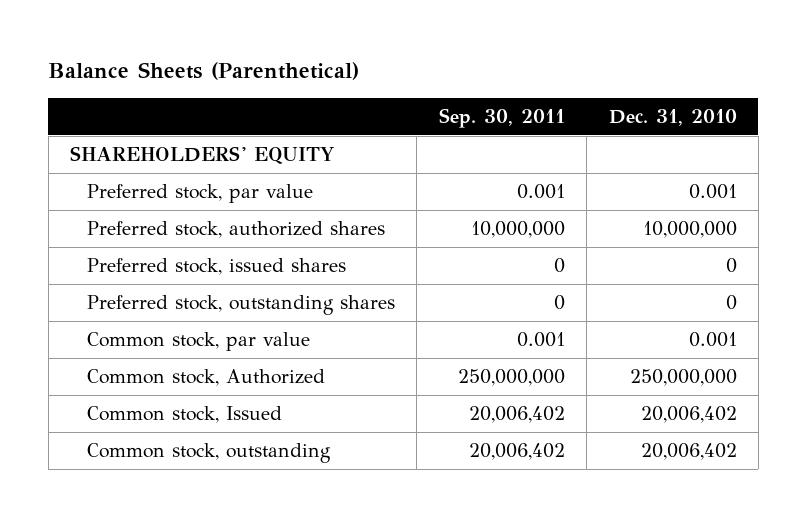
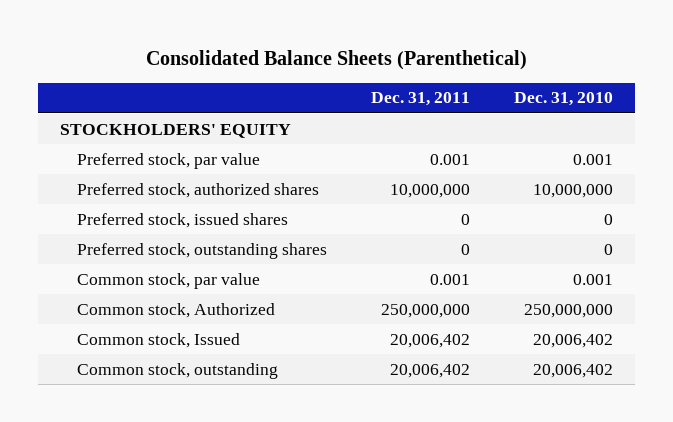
[48,62,360,81] Balance Sheets (Parenthetical) -> [145,50,527,71] Consolidated Balance Sheets (Parenthetical)
[438,107,565,128] Sep. 30, 2011 -> none
none -> [371,92,471,107] Dec. 31, 2011
[70,146,335,165] SHAREHOLDERS' EQUITY -> [60,123,292,138] STOCKHOLDERS' EQUITY

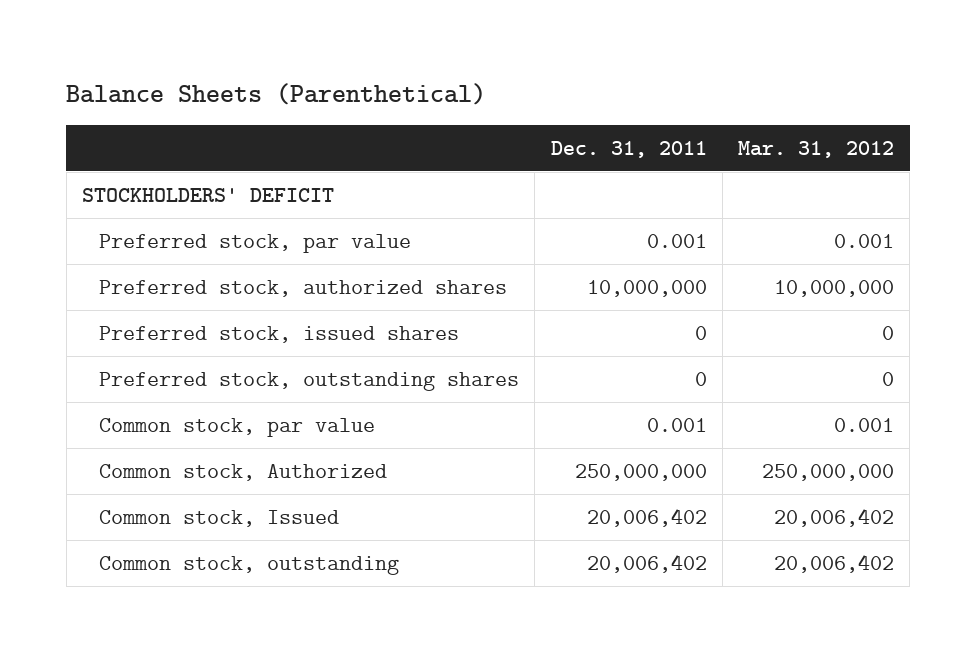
[145,50,527,71] Consolidated Balance Sheets (Parenthetical) -> [66,82,487,105] Balance Sheets (Parenthetical)
[514,92,614,107] Dec. 31, 2010 -> none
none -> [737,140,894,158] Mar. 31, 2012
[60,123,292,138] STOCKHOLDERS' EQUITY -> [81,188,334,203] STOCKHOLDERS' DEFICIT

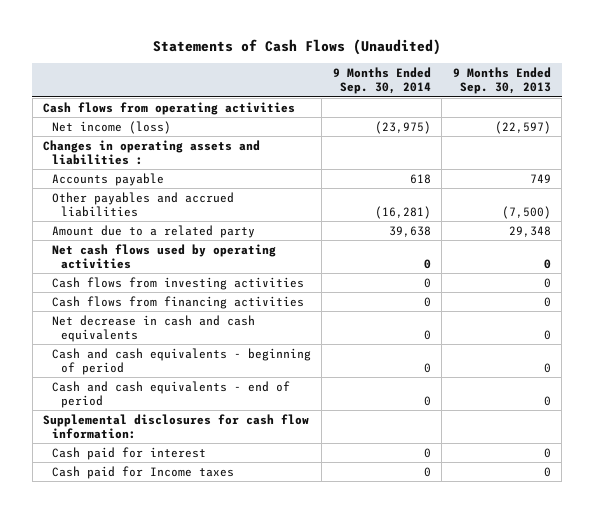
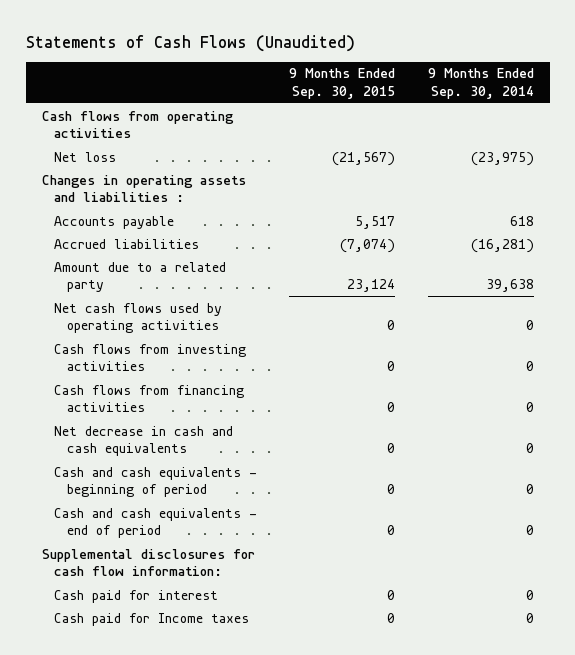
[452,66,551,95] 9 Months Ended Sep. 30, 2013 -> none
none -> [289,68,396,100] 9 Months Ended Sep. 30, 2015
[52,120,172,134] Net income (loss) -> [54,151,117,162] Net loss
[52,191,235,218] Other payables and accrued liabilities -> [54,238,200,249] Accrued liabilities

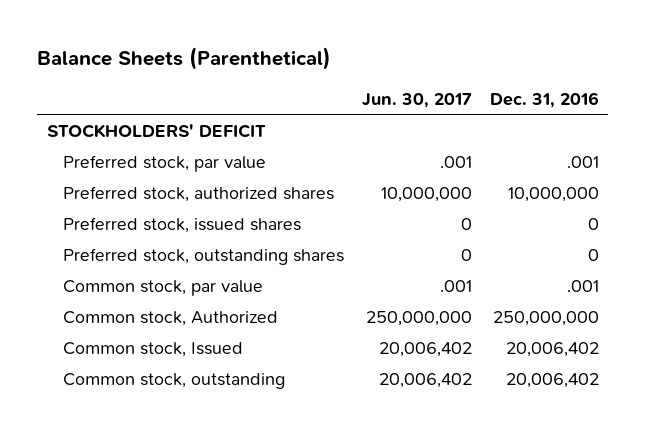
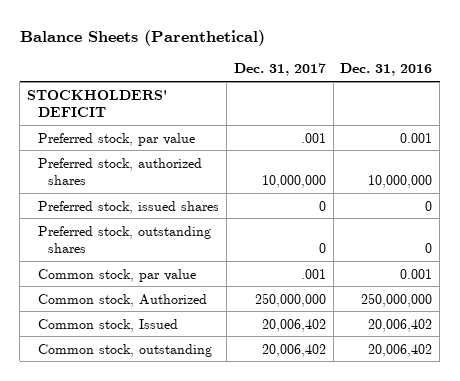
[361,92,472,108] Jun. 30, 2017 -> none
none -> [233,63,326,77] Dec. 31, 2017
[567,155,600,168] .001 -> [400,132,433,143] 0.001
[567,279,600,292] .001 -> [400,268,433,279] 0.001

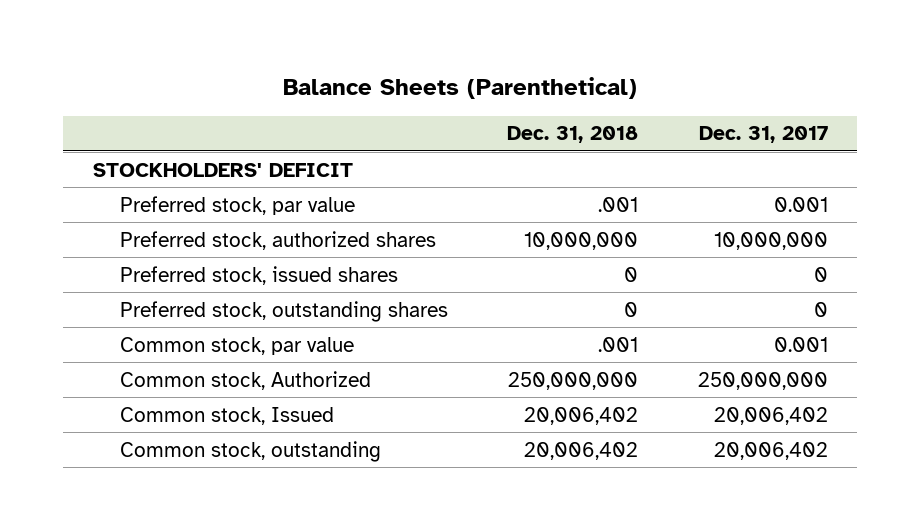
[340,63,433,77] Dec. 31, 2016 -> none
none -> [507,126,639,144] Dec. 31, 2018
[300,132,326,143] .001 -> [773,196,828,212] 0.001
[300,268,326,279] .001 -> [773,336,828,352] 0.001

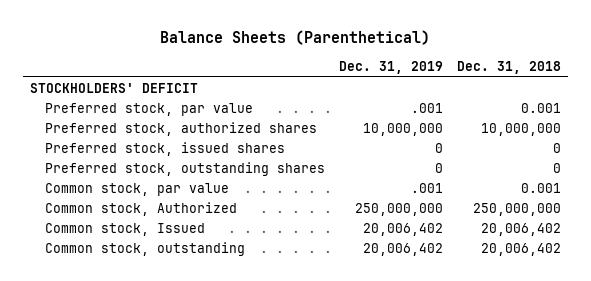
[698,126,828,144] Dec. 31, 2017 -> none
none -> [338,61,443,75] Dec. 31, 2019
[598,196,639,212] .001 -> [520,103,561,114] 0.001
[598,336,639,352] .001 -> [520,183,561,194] 0.001

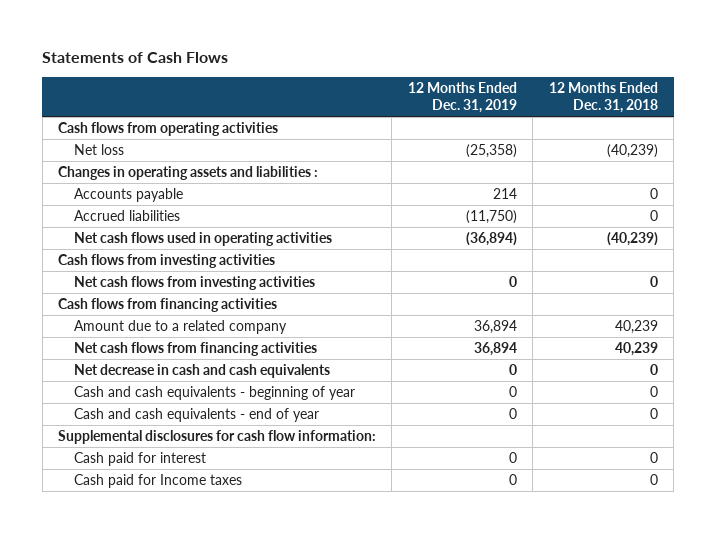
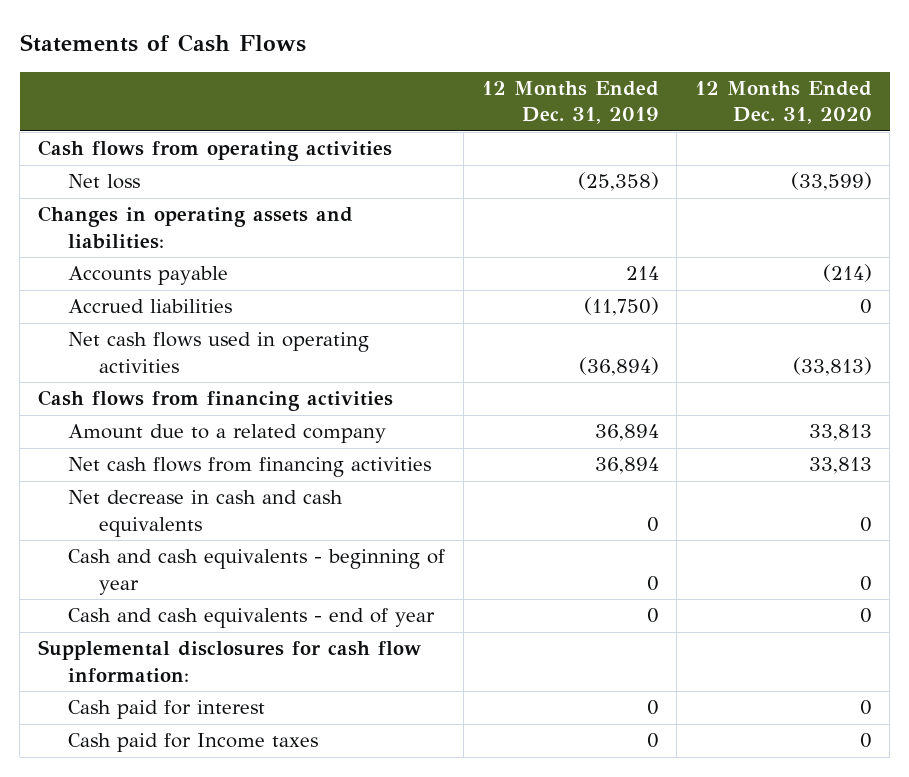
[548,82,658,114] 12 Months Ended Dec. 31, 2018 -> none
none -> [694,81,872,125] 12 Months Ended Dec. 31, 2020
[57,165,318,180] Changes in operating assets and liabilities : -> [37,206,353,249] Changes in operating assets and liabilities:
[57,253,275,268] Cash flows from investing activities -> none
[74,275,316,290] Net cash flows from investing activities -> none

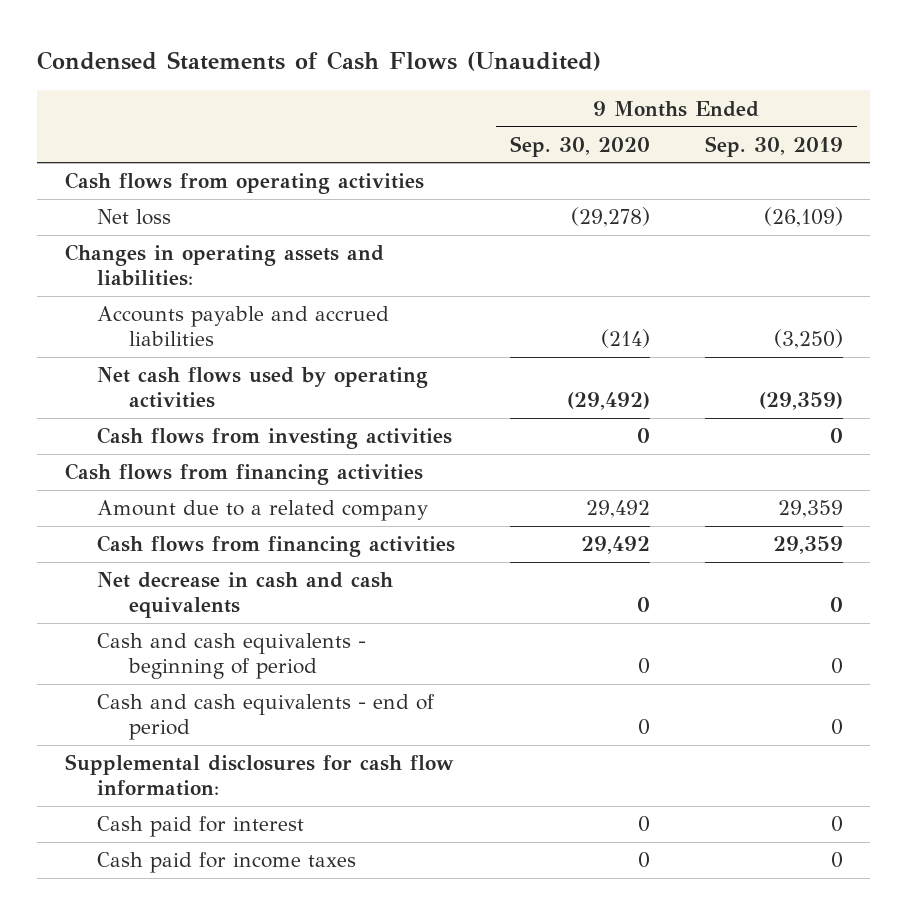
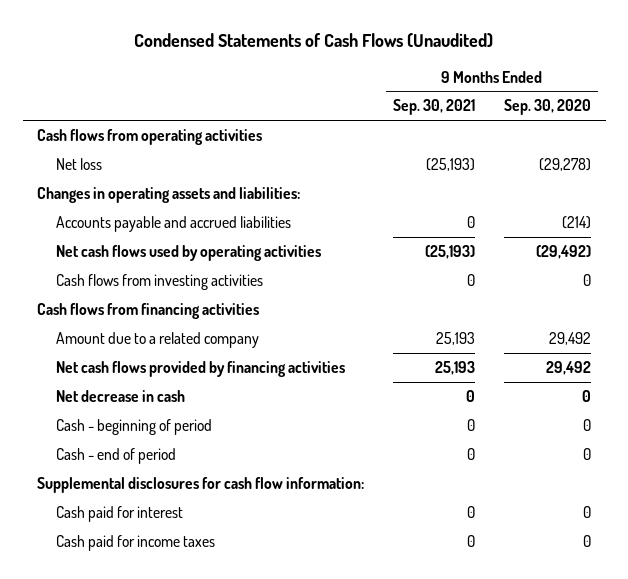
[704,135,843,157] Sep. 30, 2019 -> none
none -> [393,99,476,116] Sep. 30, 2021
[96,535,455,558] Cash flows from financing activities -> [56,361,346,378] Net cash flows provided by financing activities
[96,572,393,619] Net decrease in cash and cash equivalents -> [56,390,186,403] Net decrease in cash
[96,633,366,680] Cash and cash equivalents - beginning of period -> [56,419,213,436] Cash - beginning of period
[96,694,435,741] Cash and cash equivalents - end of period -> [56,448,177,465] Cash - end of period

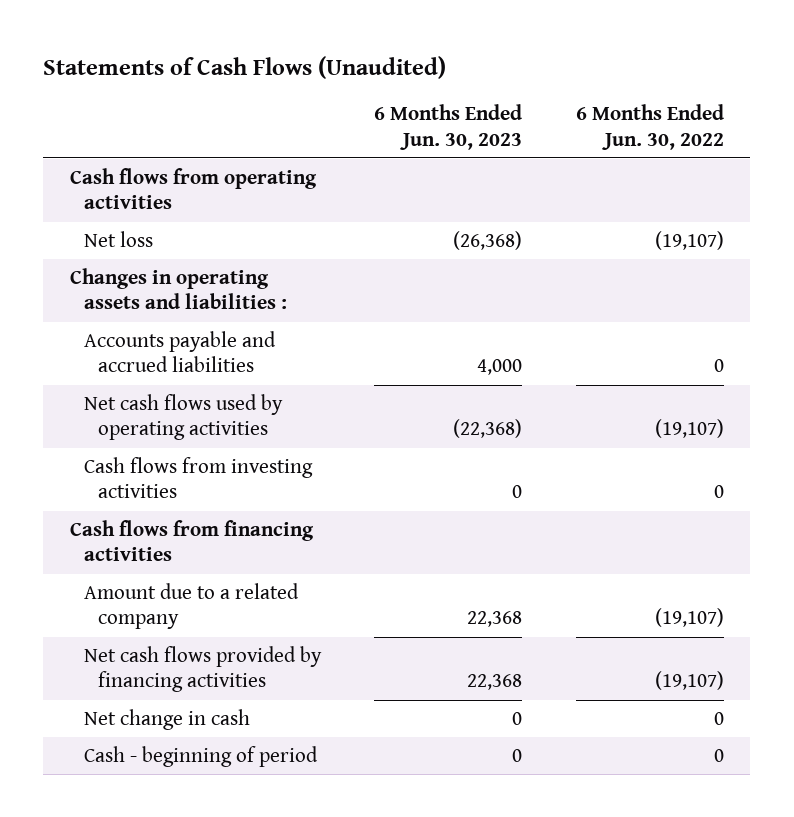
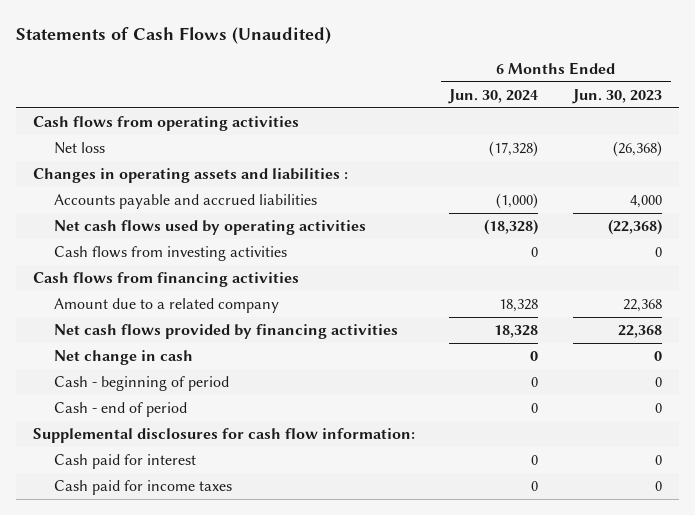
[575,104,724,150] 6 Months Ended Jun. 30, 2022 -> none
none -> [448,89,539,105] Jun. 30, 2024
none -> [54,402,188,418] Cash - end of period
none -> [32,428,415,444] Supplemental disclosures for cash flow information:
none -> [54,454,197,470] Cash paid for interest
none -> [54,480,233,496] Cash paid for income taxes

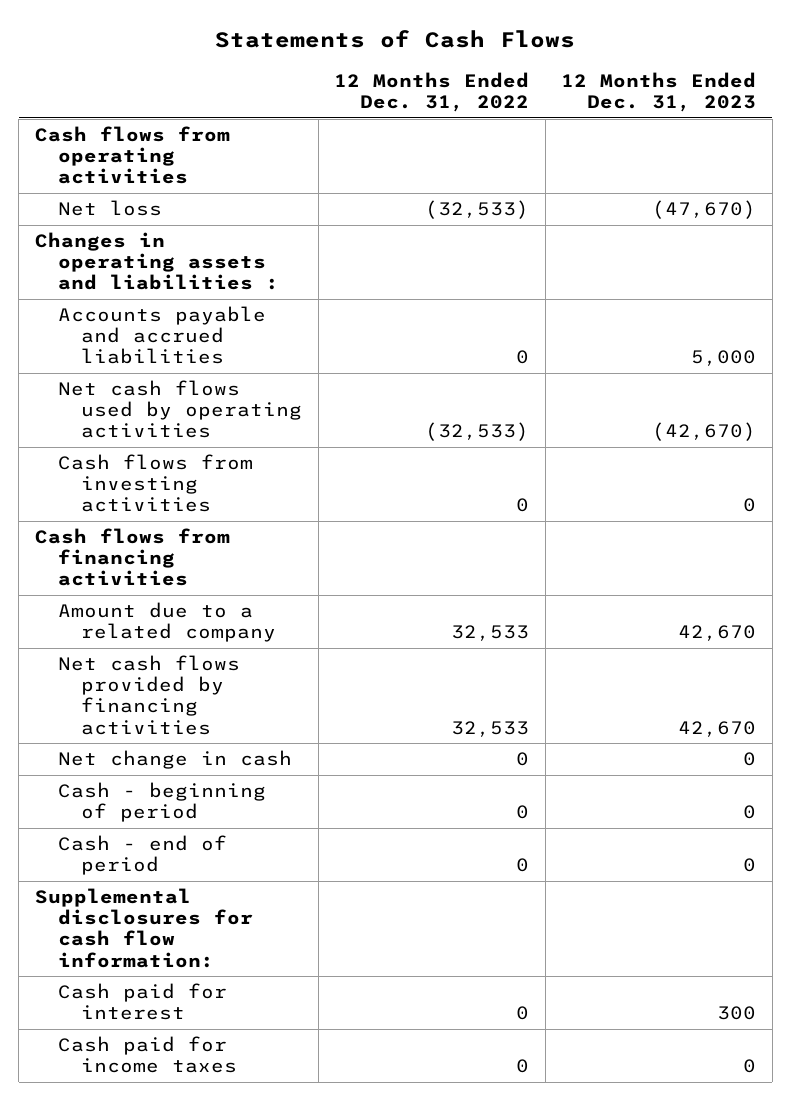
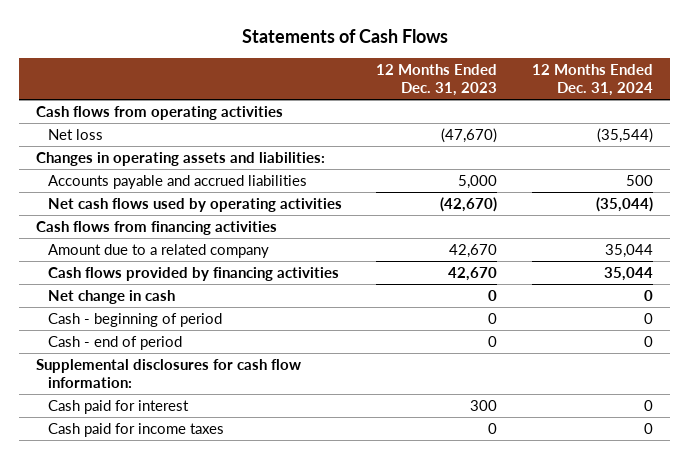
[334,72,530,113] 12 Months Ended Dec. 31, 2022 -> none
none -> [531,64,653,96] 12 Months Ended Dec. 31, 2024
[34,232,280,291] Changes in operating assets and liabilities : -> [36,152,326,167] Changes in operating assets and liabilities:
[58,454,254,513] Cash flows from investing activities -> none
[58,655,241,735] Net cash flows provided by financing activities -> [48,267,340,282] Cash flows provided by financing activities

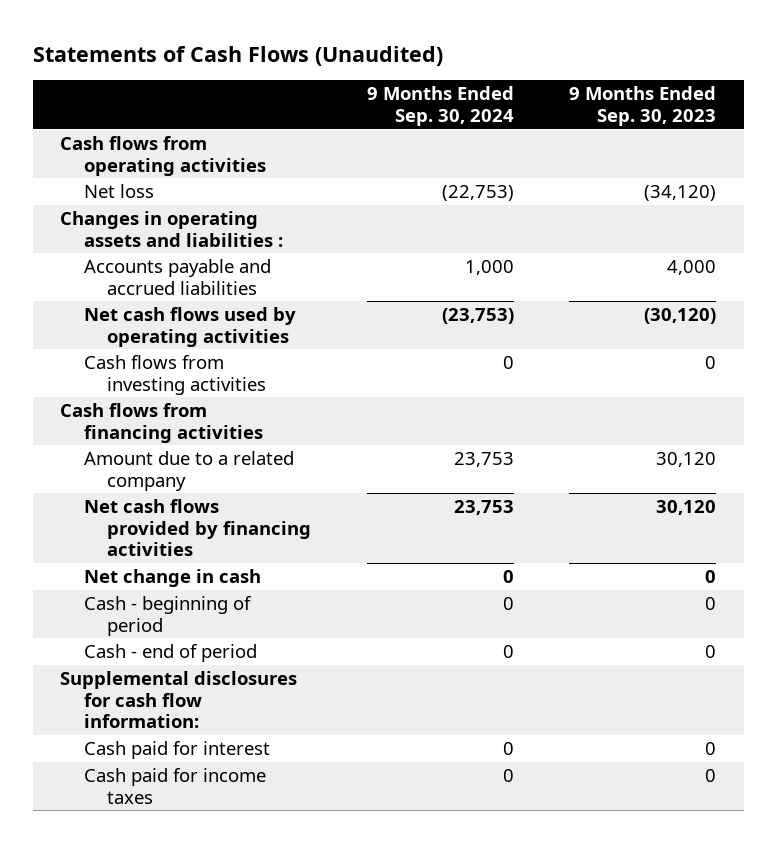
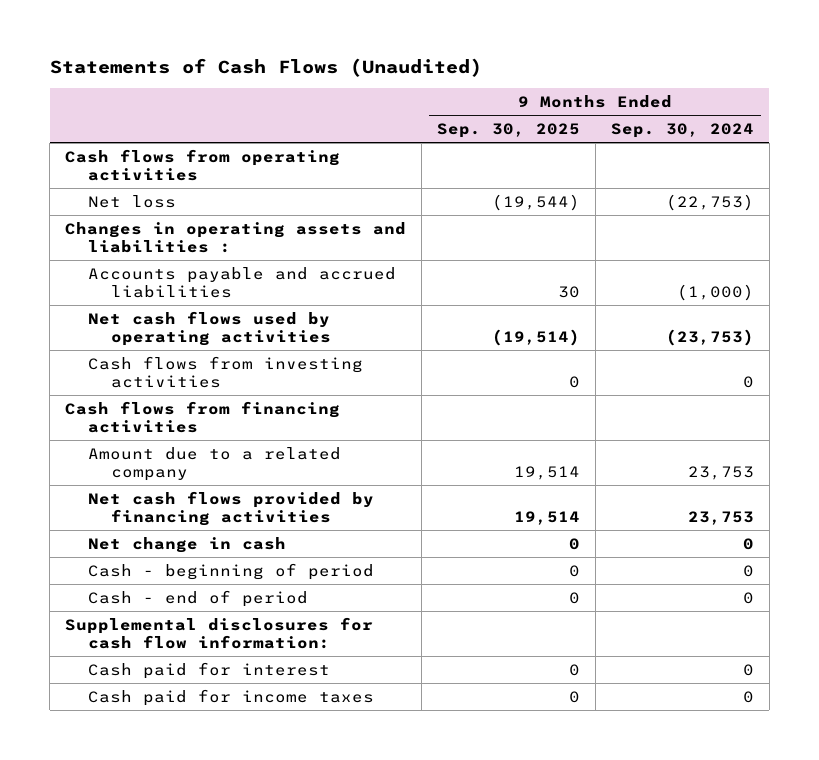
[569,86,717,126] 9 Months Ended Sep. 30, 2023 -> none
none -> [437,123,581,139] Sep. 30, 2025
[464,260,514,276] 1,000 -> [676,283,754,301] (1,000)

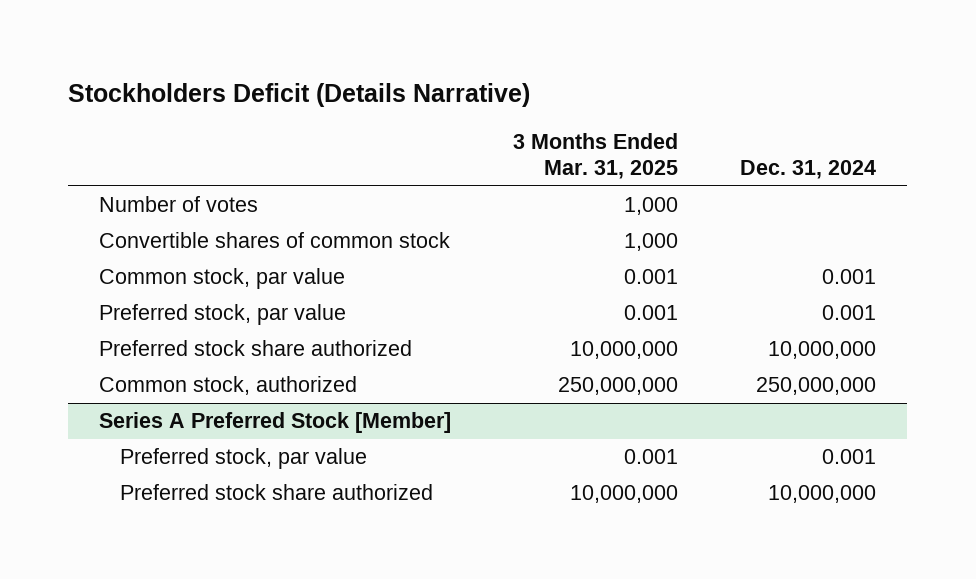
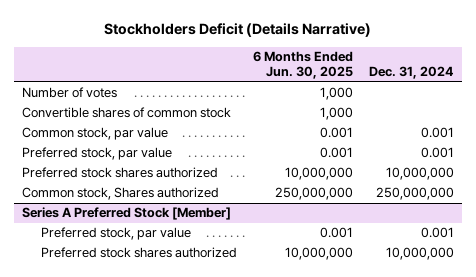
[513,133,679,180] 3 Months Ended Mar. 31, 2025 -> none
none -> [252,51,353,80] 6 Months Ended Jun. 30, 2025
[99,340,413,357] Preferred stock share authorized -> [22,167,219,179] Preferred stock shares authorized
[99,376,358,396] Common stock, authorized -> [22,187,220,201] Common stock, Shares authorized
[120,484,434,501] Preferred stock share authorized -> [40,247,237,259] Preferred stock shares authorized

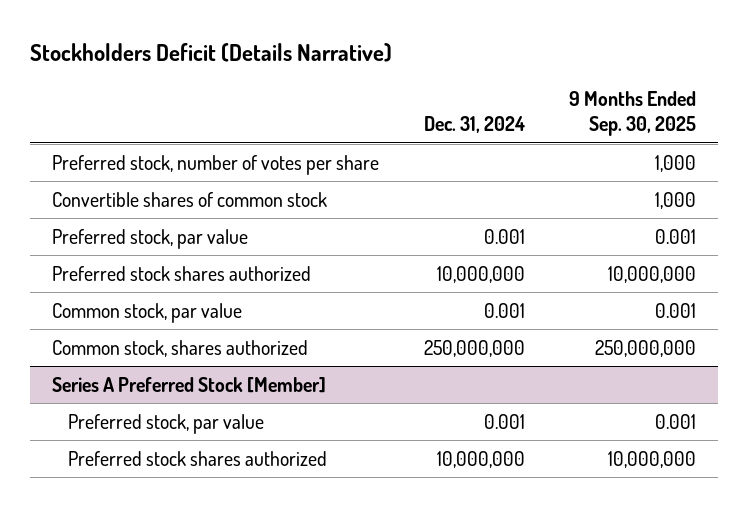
[252,51,353,80] 6 Months Ended Jun. 30, 2025 -> none
none -> [568,90,696,137] 9 Months Ended Sep. 30, 2025
[22,87,118,99] Number of votes -> none
none -> [52,154,380,175] Preferred stock, number of votes per share
[22,127,169,141] Common stock, par value -> [52,302,243,323] Common stock, par value
[22,187,220,201] Common stock, Shares authorized -> [52,339,309,357] Common stock, shares authorized

